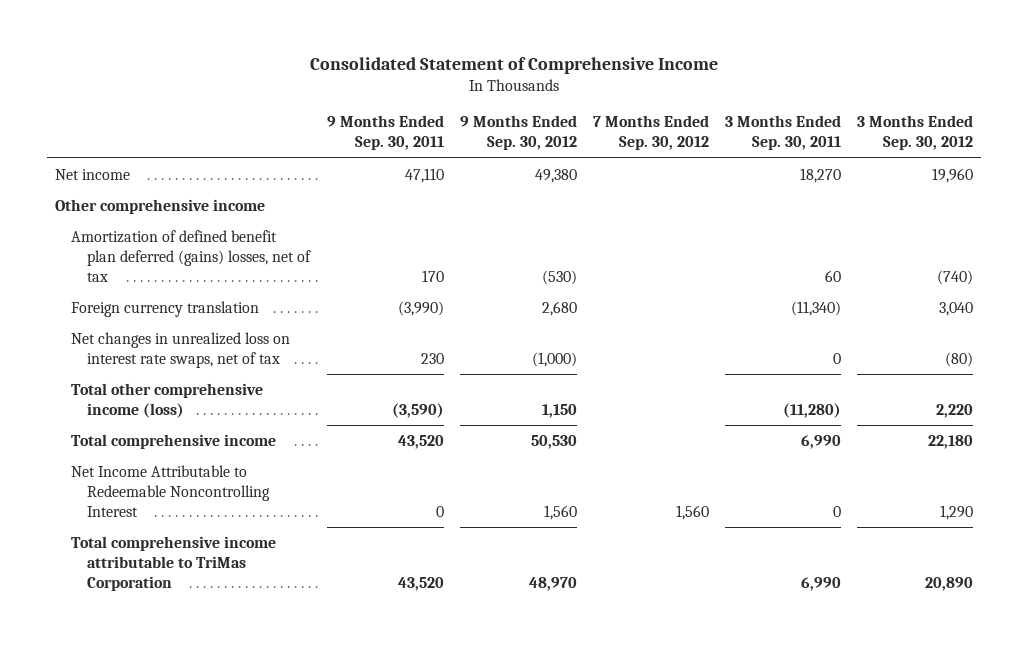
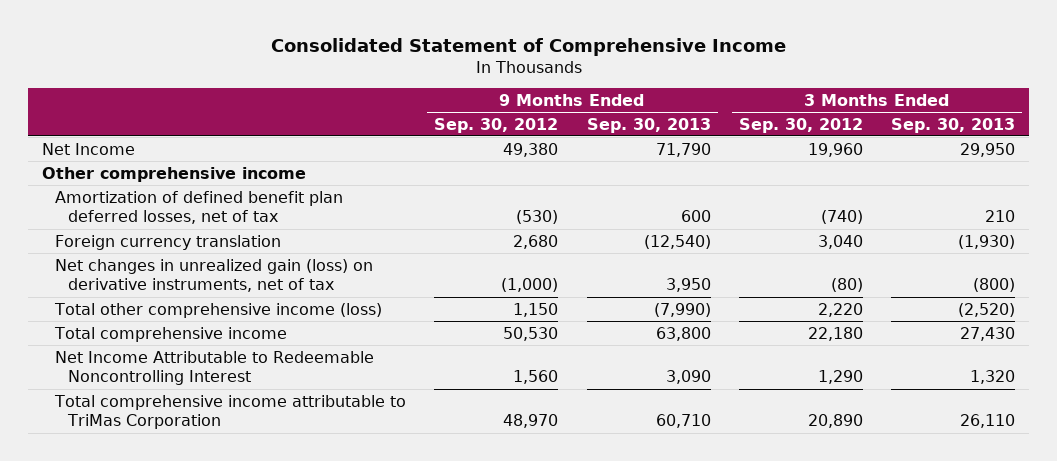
[326,115,444,151] 9 Months Ended Sep. 30, 2011 -> none
[592,115,709,151] 7 Months Ended Sep. 30, 2012 -> none
[724,115,841,151] 3 Months Ended Sep. 30, 2011 -> none
none -> [586,117,711,133] Sep. 30, 2013
none -> [891,117,1016,133] Sep. 30, 2013
[54,168,130,180] Net income -> [42,142,136,155] Net Income
[70,229,312,282] Amortization of defined benefit plan deferred (gains) losses, net of tax -> [55,190,344,225] Amortization of defined benefit plan deferred losses, net of tax
[70,331,290,368] Net changes in unrealized loss on interest rate swaps, net of tax -> [55,258,374,293] Net changes in unrealized gain (loss) on derivative instruments, net of tax

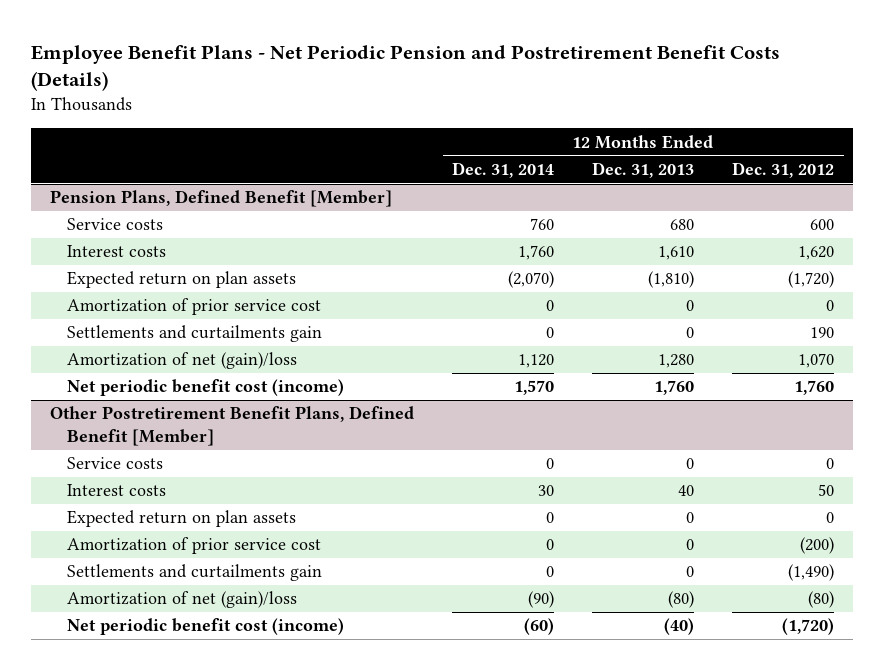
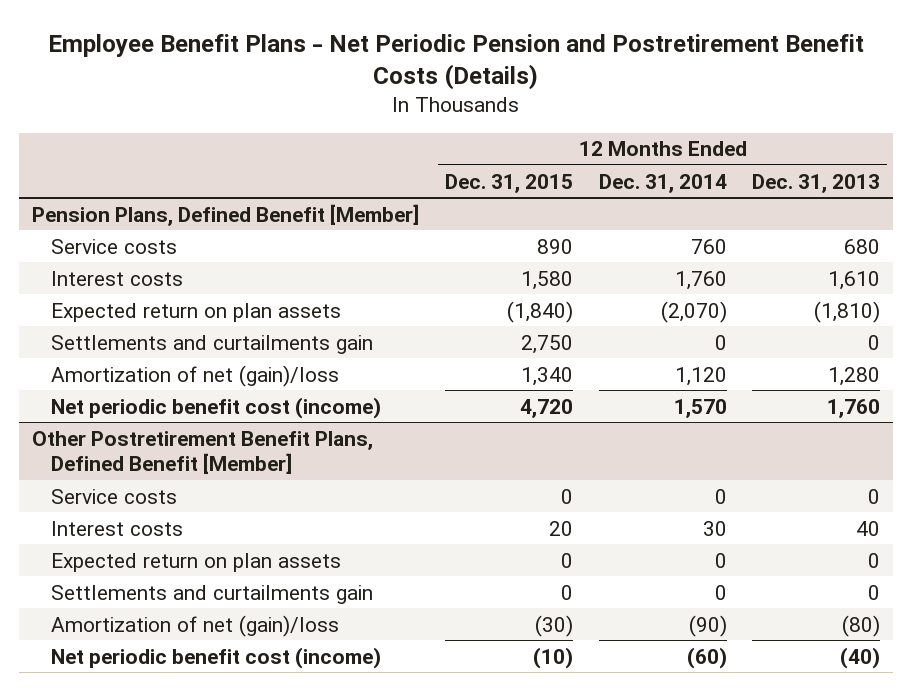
[732,162,835,179] Dec. 31, 2012 -> none
none -> [444,173,573,193] Dec. 31, 2015
[67,298,322,316] Amortization of prior service cost -> none
[67,537,322,555] Amortization of prior service cost -> none

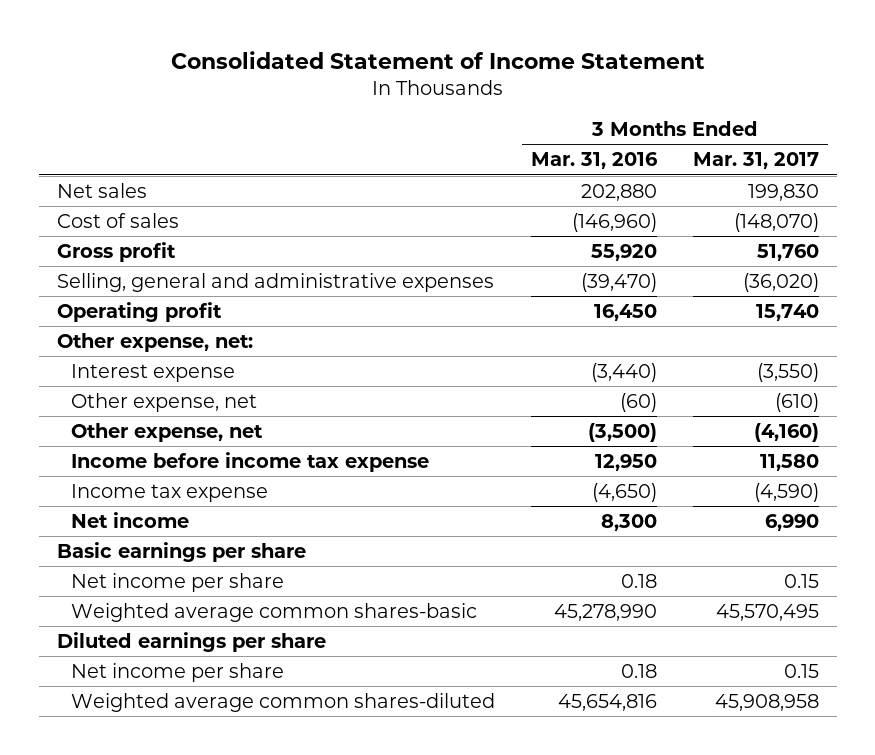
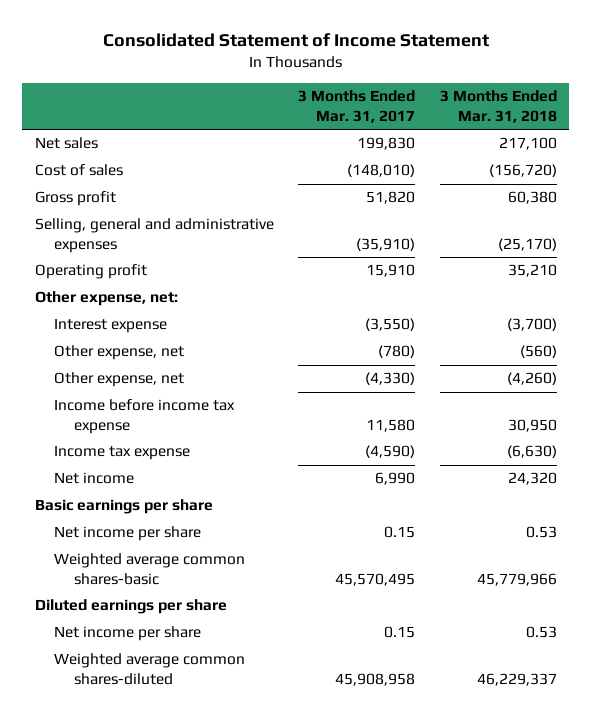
[530,152,658,170] Mar. 31, 2016 -> none
none -> [439,90,557,123] 3 Months Ended Mar. 31, 2018
[733,212,819,232] (148,070) -> [347,164,416,178] (148,010)
[756,243,819,261] 51,760 -> [366,191,416,205] 51,820
[742,272,819,292] (36,020) -> [356,237,416,251] (35,910)
[755,303,819,321] 15,740 -> [366,264,416,278] 15,910
[774,392,819,412] (610) -> [378,345,416,359] (780)
[753,422,819,442] (4,160) -> [365,372,416,386] (4,330)

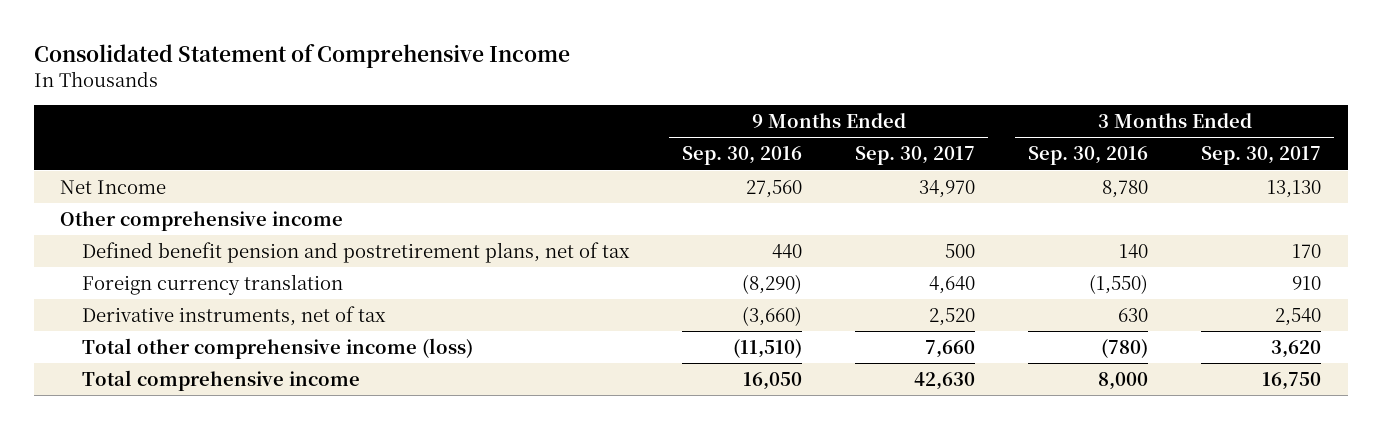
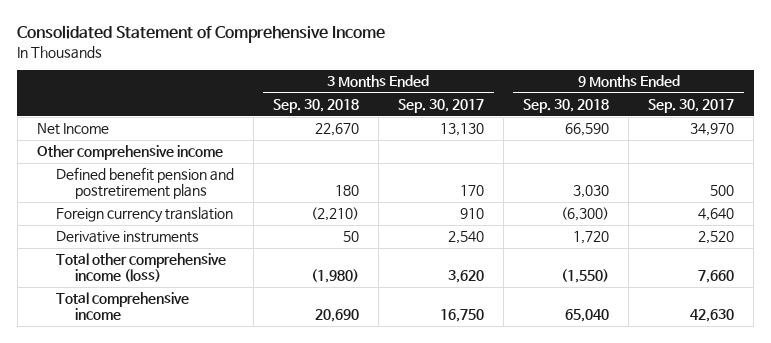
[682,146,803,166] Sep. 30, 2016 -> none
[1028,146,1149,166] Sep. 30, 2016 -> none
none -> [272,99,359,114] Sep. 30, 2018
none -> [523,99,610,114] Sep. 30, 2018
[82,241,631,263] Defined benefit pension and postretirement plans, net of tax -> [55,167,234,200] Defined benefit pension and postretirement plans
[82,305,387,326] Derivative instruments, net of tax -> [55,231,199,244] Derivative instruments

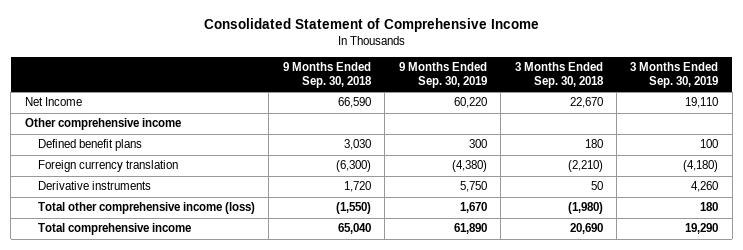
[398,99,485,114] Sep. 30, 2017 -> none
[648,99,735,114] Sep. 30, 2017 -> none
none -> [398,62,487,88] 9 Months Ended Sep. 30, 2019
none -> [630,62,719,88] 3 Months Ended Sep. 30, 2019
[55,167,234,200] Defined benefit pension and postretirement plans -> [37,139,142,152] Defined benefit plans

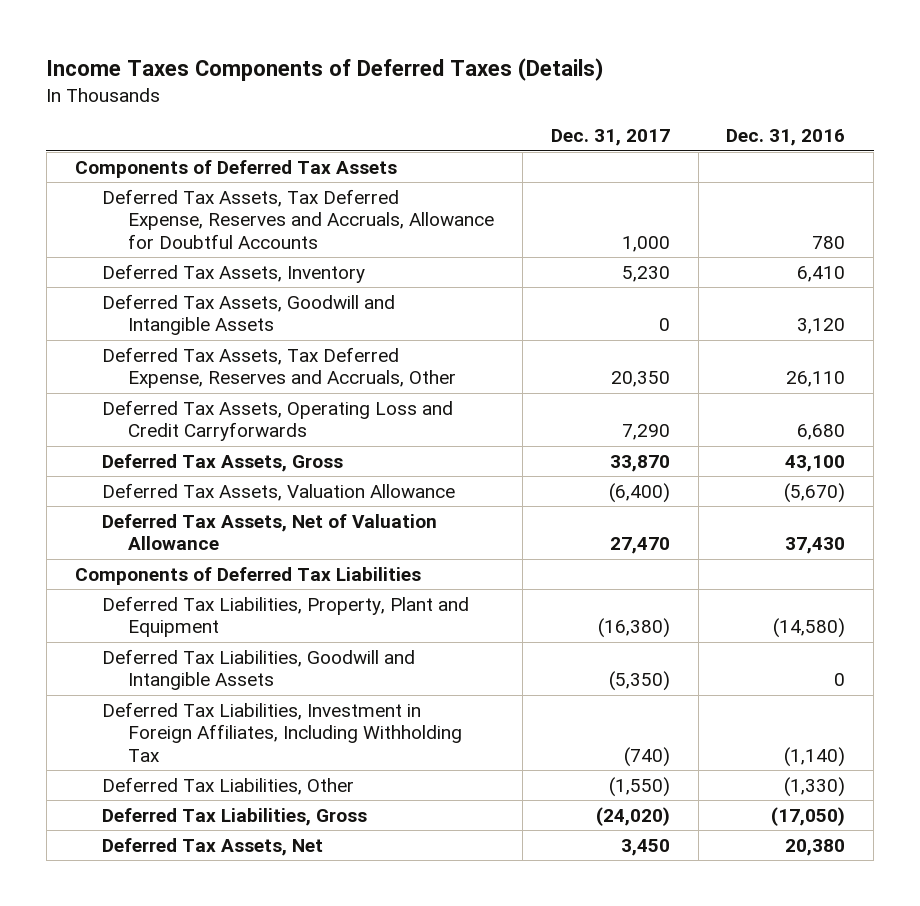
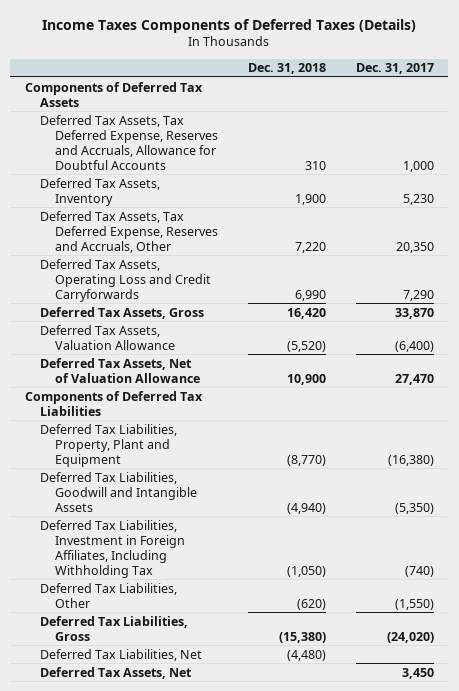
[726,129,846,147] Dec. 31, 2016 -> none
none -> [247,63,326,75] Dec. 31, 2018
[101,293,395,336] Deferred Tax Assets, Goodwill and Intangible Assets -> none
none -> [40,648,203,661] Deferred Tax Liabilities, Net

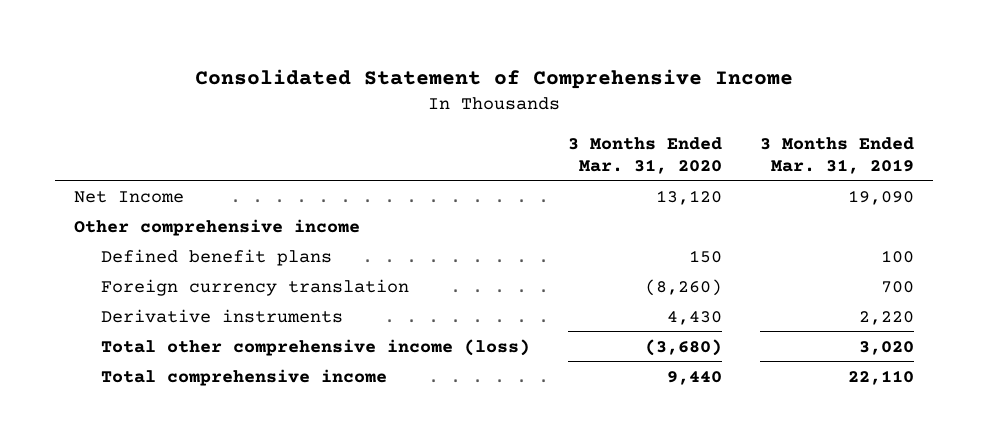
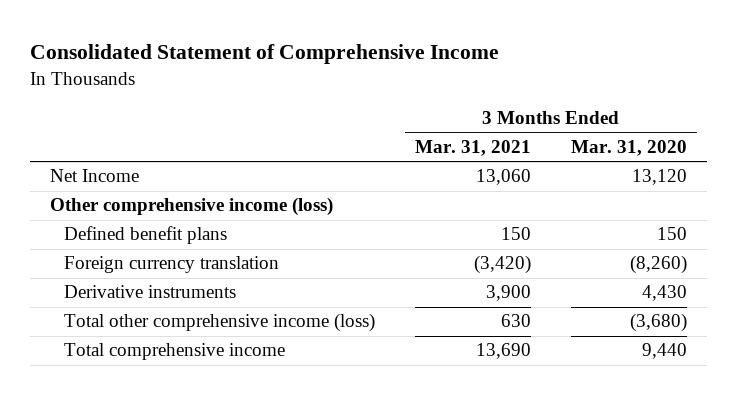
[759,136,914,174] 3 Months Ended Mar. 31, 2019 -> none
none -> [415,139,532,156] Mar. 31, 2021
[74,218,361,236] Other comprehensive income -> [50,197,334,217] Other comprehensive income (loss)

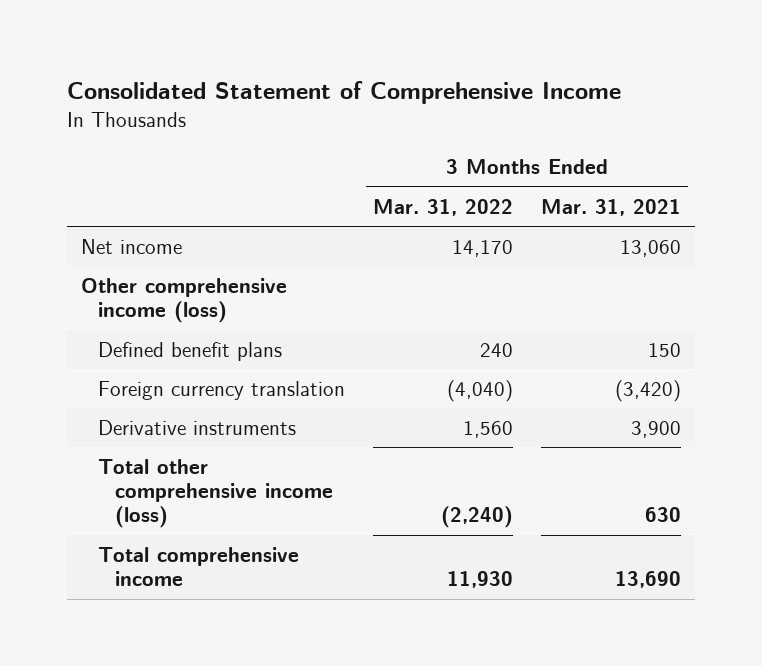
[571,139,688,156] Mar. 31, 2020 -> none
none -> [373,198,514,216] Mar. 31, 2022
[50,169,140,183] Net Income -> [80,238,182,254] Net income

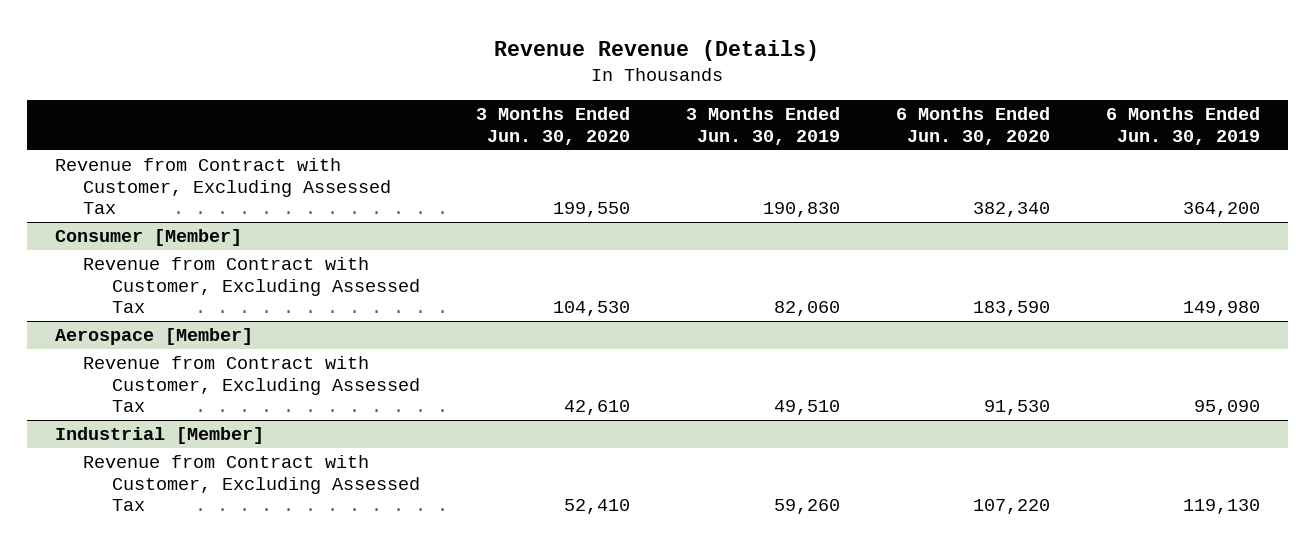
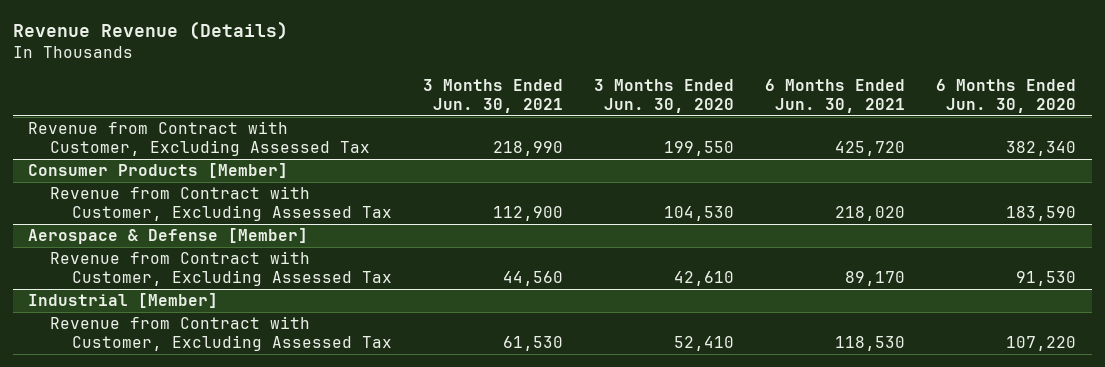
[686,107,841,145] 3 Months Ended Jun. 30, 2019 -> none
[1106,107,1261,145] 6 Months Ended Jun. 30, 2019 -> none
none -> [422,78,563,113] 3 Months Ended Jun. 30, 2021
none -> [765,78,906,113] 6 Months Ended Jun. 30, 2021
[54,229,242,247] Consumer [Member] -> [28,163,289,179] Consumer Products [Member]
[54,328,253,346] Aerospace [Member] -> [28,228,309,245] Aerospace & Defense [Member]

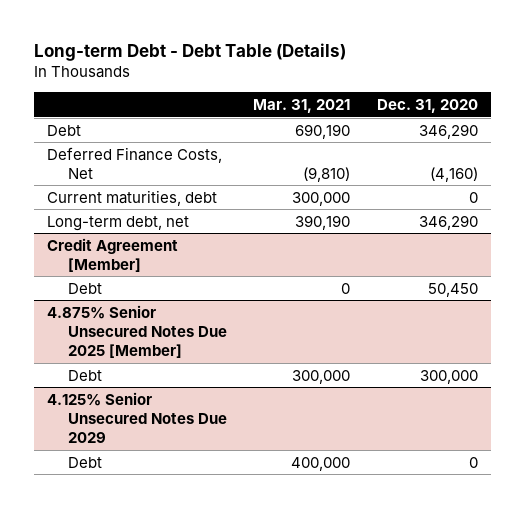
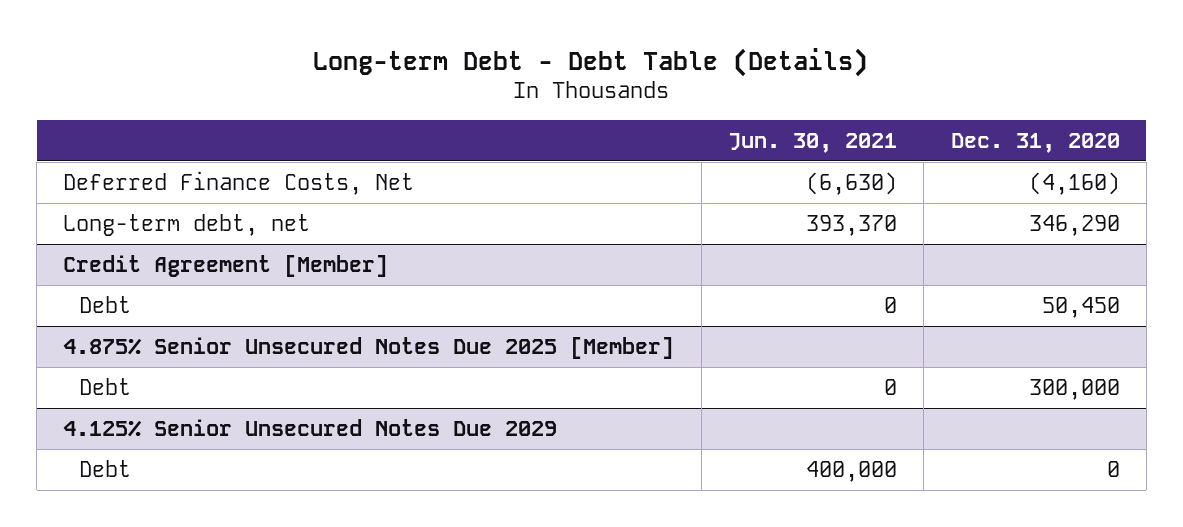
[253,98,351,113] Mar. 31, 2021 -> none
none -> [727,132,897,153] Jun. 30, 2021
[47,124,82,136] Debt -> none
[47,189,218,206] Current maturities, debt -> none

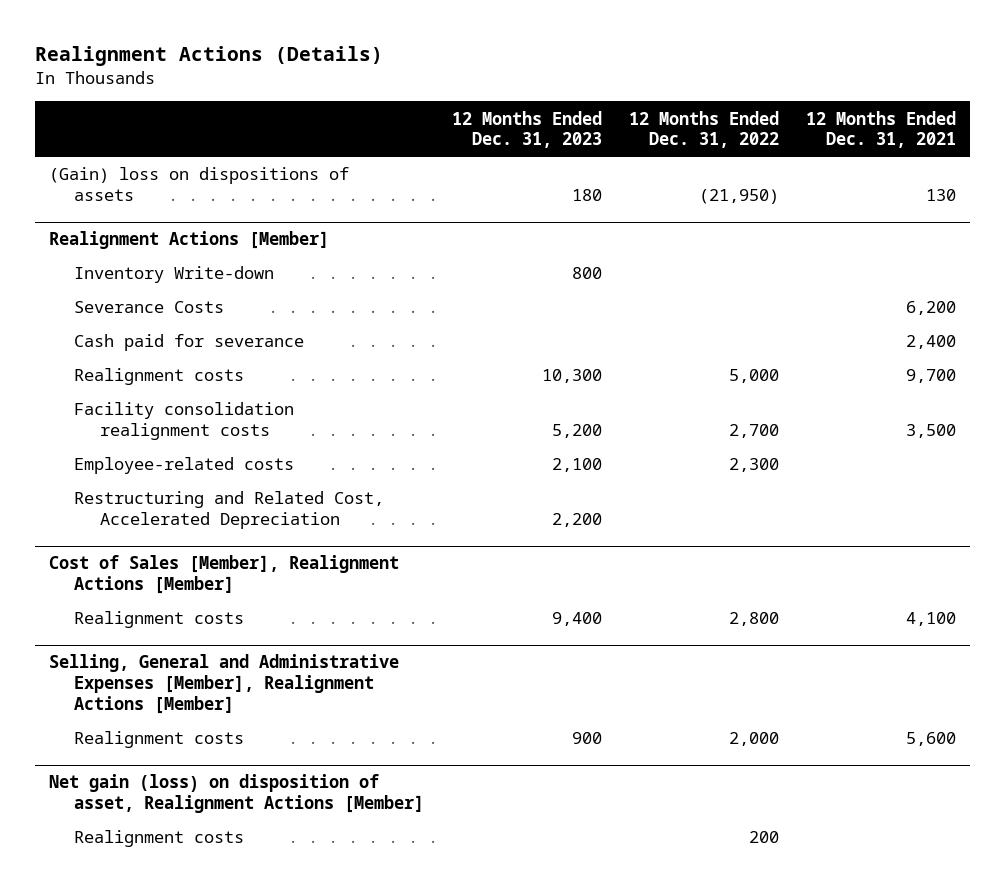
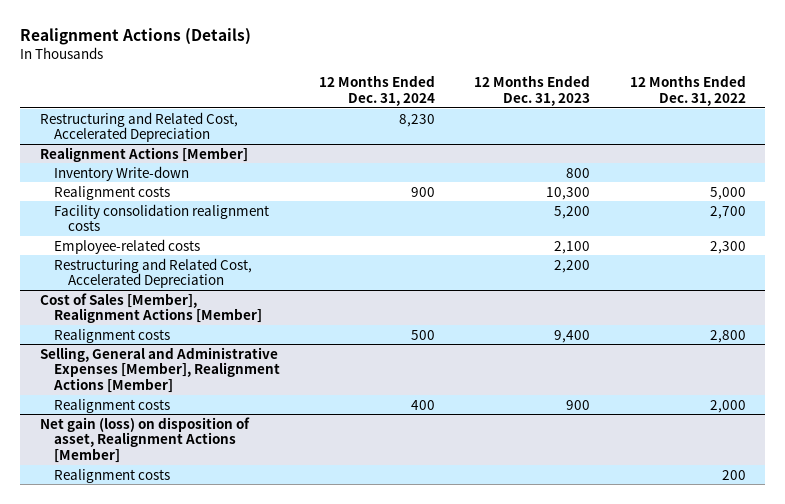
[806,110,957,149] 12 Months Ended Dec. 31, 2021 -> none
none -> [319,74,436,106] 12 Months Ended Dec. 31, 2024
[48,167,349,201] (Gain) loss on dispositions of assets -> none
none -> [39,111,238,143] Restructuring and Related Cost, Accelerated Depreciation
[74,301,225,314] Severance Costs -> none
[74,334,305,352] Cash paid for severance -> none

